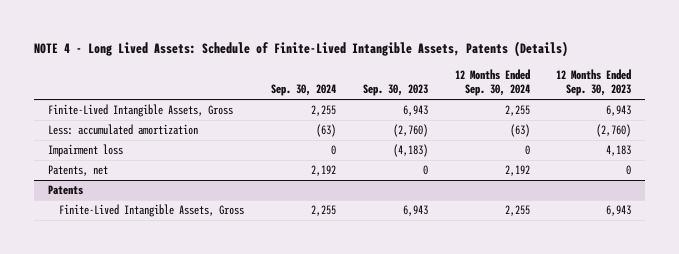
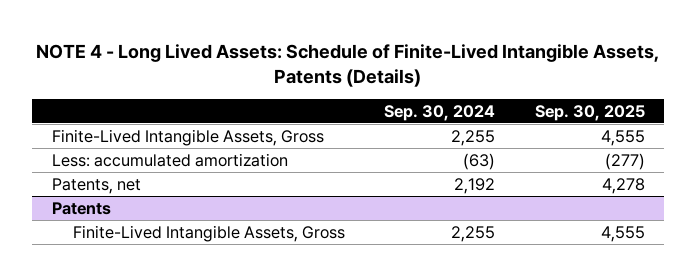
[362,84,428,97] Sep. 30, 2023 -> none
[454,68,530,97] 12 Months Ended Sep. 30, 2024 -> none
[556,68,632,97] 12 Months Ended Sep. 30, 2023 -> none
none -> [534,104,645,121] Sep. 30, 2025
[47,144,123,158] Impairment loss -> none

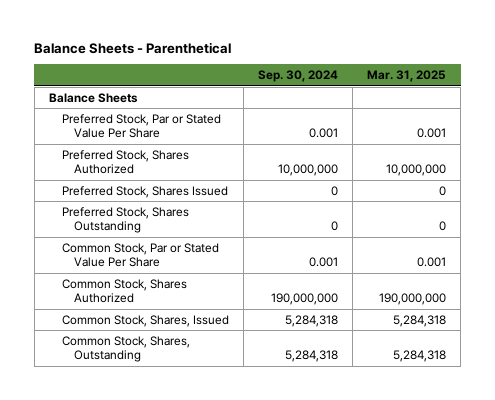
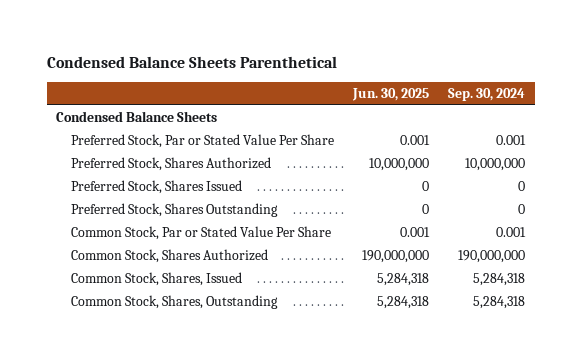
[34,41,232,54] Balance Sheets - Parenthetical -> [46,56,337,69] Condensed Balance Sheets Parenthetical
[367,70,447,83] Mar. 31, 2025 -> none
none -> [352,88,430,102] Jun. 30, 2025
[48,92,138,103] Balance Sheets -> [56,110,218,122] Condensed Balance Sheets

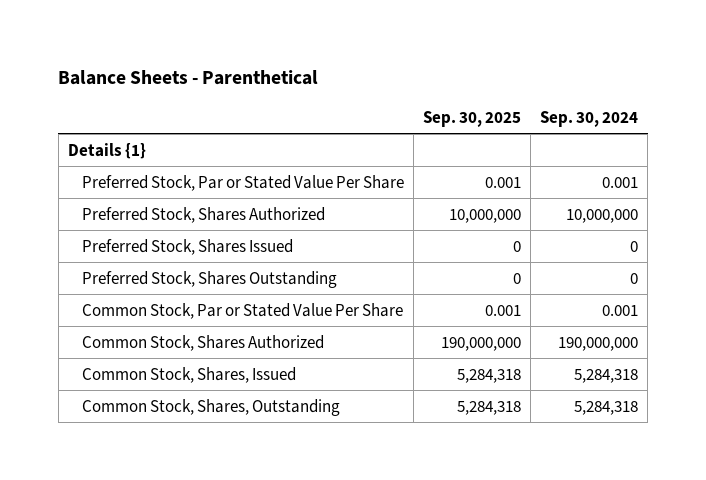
[46,56,337,69] Condensed Balance Sheets Parenthetical -> [58,70,319,86] Balance Sheets - Parenthetical
[352,88,430,102] Jun. 30, 2025 -> none
none -> [423,110,522,127] Sep. 30, 2025
[56,110,218,122] Condensed Balance Sheets -> [67,142,146,159] Details {1}

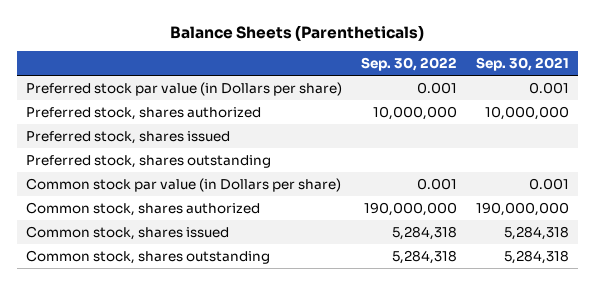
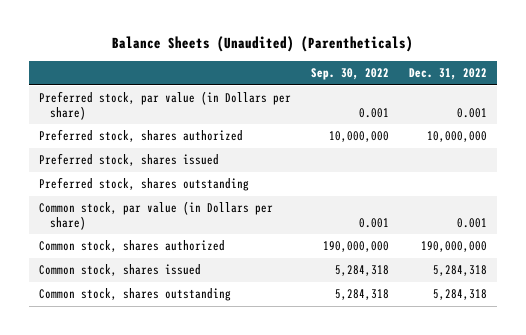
[170,24,425,41] Balance Sheets (Parentheticals) -> [112,36,414,53] Balance Sheets (Unaudited) (Parentheticals)
[475,57,569,72] Sep. 30, 2021 -> none
none -> [409,68,488,81] Dec. 31, 2022
[26,82,343,97] Preferred stock par value (in Dollars per share) -> [39,91,292,120] Preferred stock, par value (in Dollars per share)
[26,178,342,193] Common stock par value (in Dollars per share) -> [39,201,274,230] Common stock, par value (in Dollars per share)

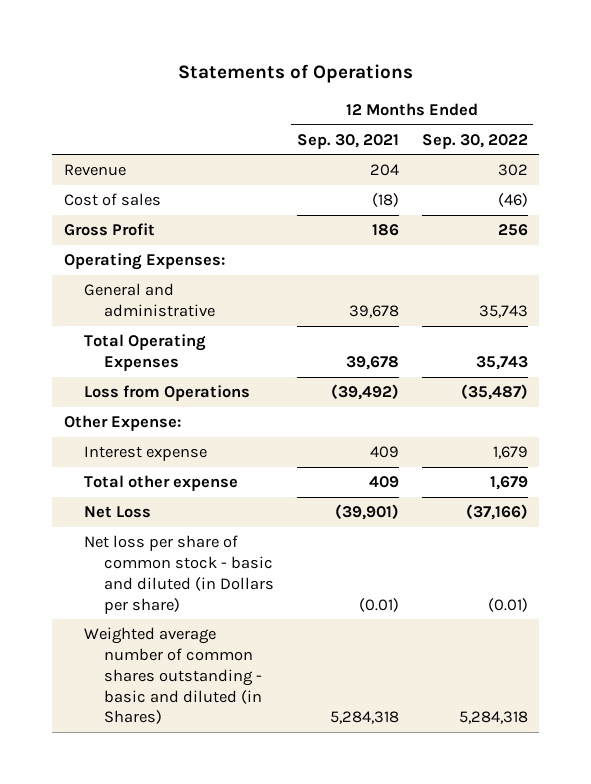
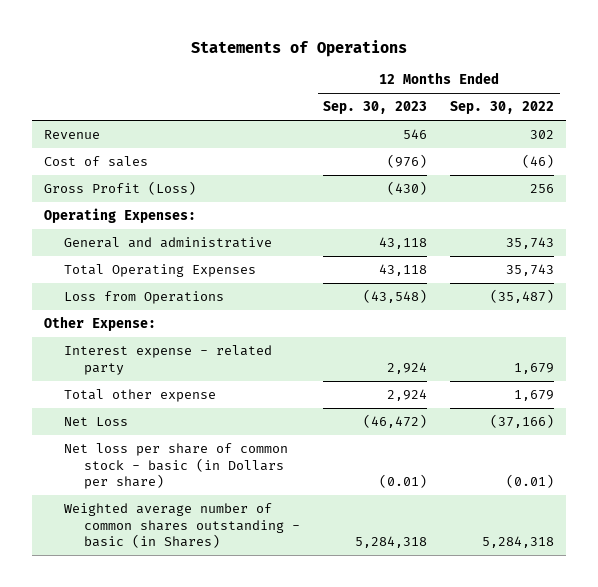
[296,133,399,149] Sep. 30, 2021 -> none
none -> [323,101,428,115] Sep. 30, 2023
[63,223,155,237] Gross Profit -> [43,181,196,196] Gross Profit (Loss)
[83,446,207,462] Interest expense -> [64,345,273,375] Interest expense - related party
[83,535,274,614] Net loss per share of common stock - basic and diluted (in Dollars per share) -> [64,443,289,490] Net loss per share of common stock - basic (in Dollars per share)
[83,627,262,725] Weighted average number of common shares outstanding - basic and diluted (in Shares) -> [64,503,301,549] Weighted average number of common shares outstanding - basic (in Shares)

